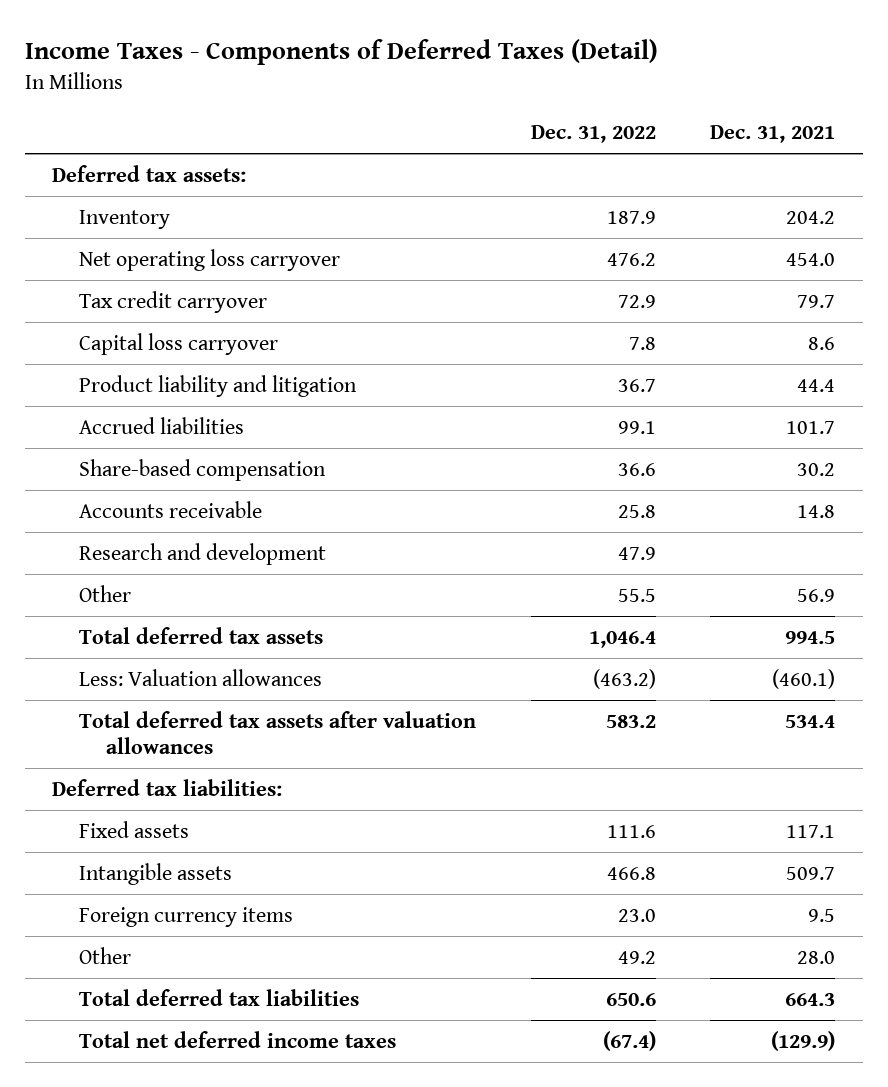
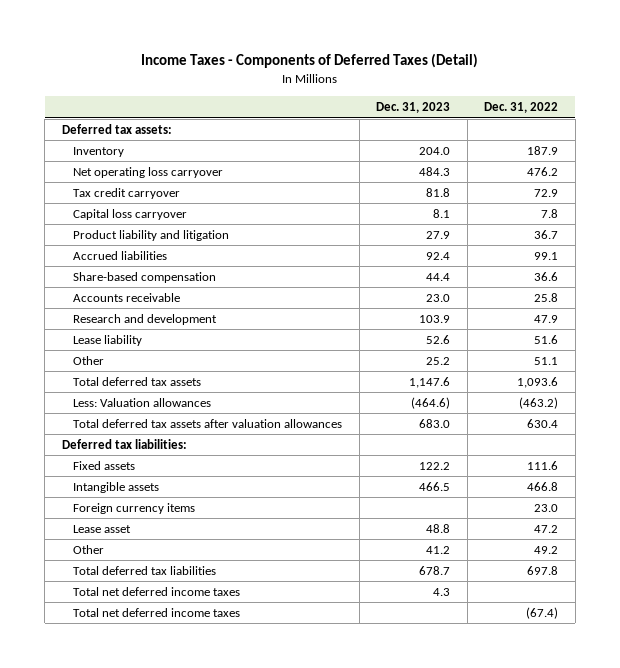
[710,124,836,143] Dec. 31, 2021 -> none
none -> [376,102,451,114] Dec. 31, 2023
none -> [73,334,143,346] Lease liability
[617,588,656,602] 55.5 -> [534,356,559,365] 51.1
[588,630,656,648] 1,046.4 -> [517,376,559,388] 1,093.6
[605,714,656,728] 583.2 -> [527,418,559,428] 630.4
none -> [73,524,132,533] Lease asset
[605,992,656,1006] 650.6 -> [527,565,559,575] 697.8
none -> [73,586,241,596] Total net deferred income taxes

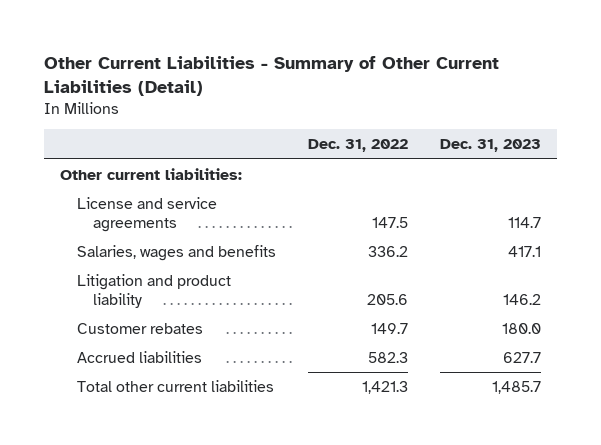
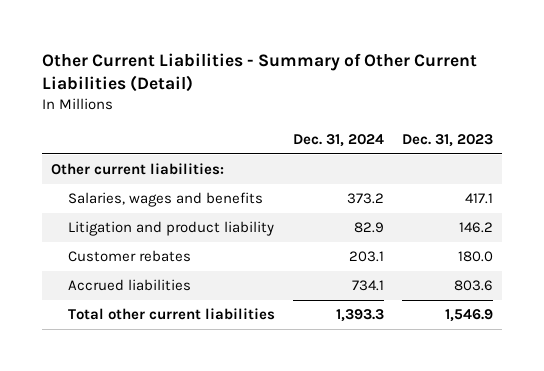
[307,139,408,153] Dec. 31, 2022 -> none
none -> [293,134,385,148] Dec. 31, 2024
[76,197,217,232] License and service agreements -> none
[502,352,541,364] 627.7 -> [453,280,493,292] 803.6
[491,381,541,395] 1,485.7 -> [444,309,493,323] 1,546.9

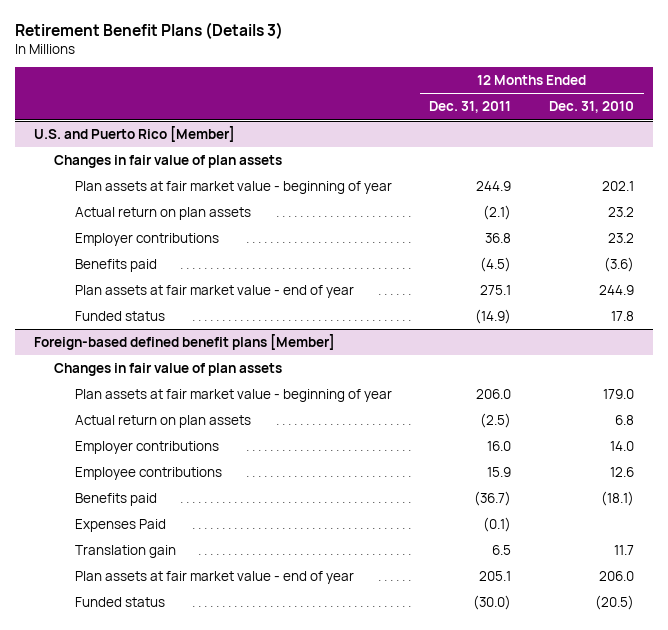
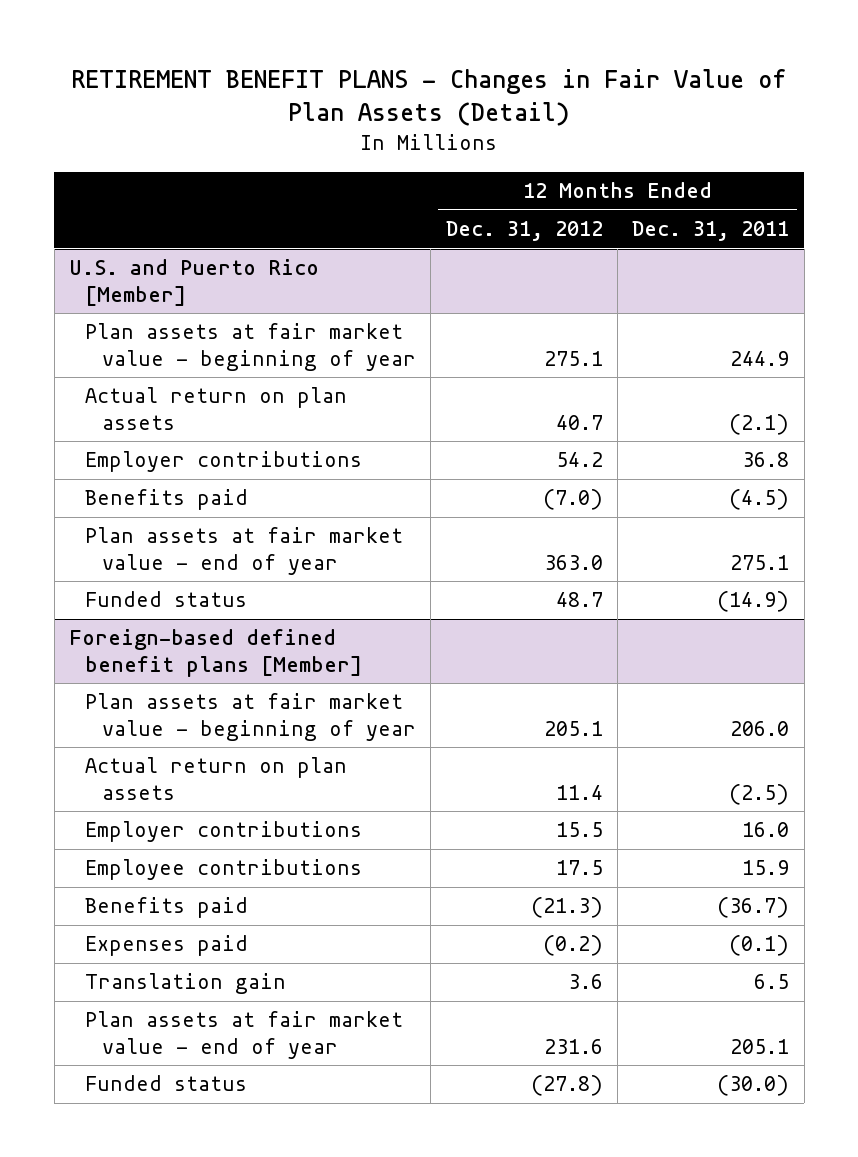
[15,22,284,40] Retirement Benefit Plans (Details 3) -> [71,68,787,127] RETIREMENT BENEFIT PLANS - Changes in Fair Value of Plan Assets (Detail)
[549,101,635,114] Dec. 31, 2010 -> none
none -> [445,221,603,242] Dec. 31, 2012
[54,154,283,168] Changes in fair value of plan assets -> none
[54,362,283,376] Changes in fair value of plan assets -> none
[74,518,166,532] Expenses Paid -> [85,935,249,957] Expenses paid

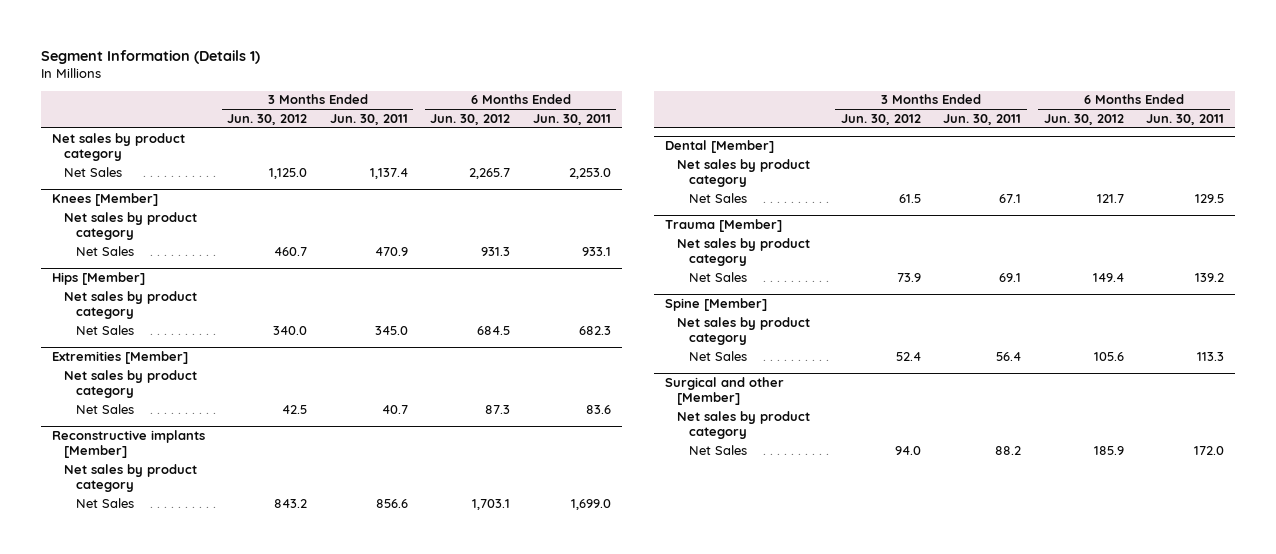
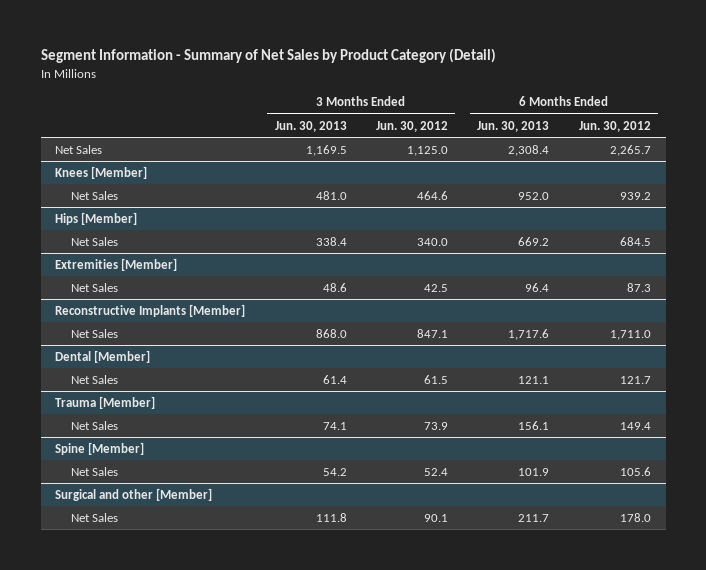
[40,49,260,64] Segment Information (Details 1) -> [40,48,496,64] Segment Information - Summary of Net Sales by Product Category (Detail)
[329,114,408,126] Jun. 30, 2011 -> none
[532,114,611,126] Jun. 30, 2011 -> none
none -> [274,120,347,132] Jun. 30, 2013
none -> [477,120,550,132] Jun. 30, 2013
[51,132,185,161] Net sales by product category -> none
[63,211,197,240] Net sales by product category -> none
[274,246,308,256] 460.7 -> [417,190,449,200] 464.6
[481,246,511,256] 931.3 -> [619,191,651,200] 939.2
[63,290,197,319] Net sales by product category -> none
[63,369,197,398] Net sales by product category -> none
[63,463,197,492] Net sales by product category -> none
[51,430,205,459] Reconstructive implants [Member] -> [55,303,246,317] Reconstructive Implants [Member]
[274,498,308,508] 843.2 -> [417,328,449,338] 847.1
[472,498,511,510] 1,703.1 -> [609,329,651,340] 1,711.0
[677,158,811,187] Net sales by product category -> none
[677,237,811,266] Net sales by product category -> none
[677,316,811,345] Net sales by product category -> none
[677,410,811,439] Net sales by product category -> none
[894,445,921,455] 94.0 -> [424,513,449,522] 90.1
[1093,445,1124,455] 185.9 -> [619,512,651,522] 178.0

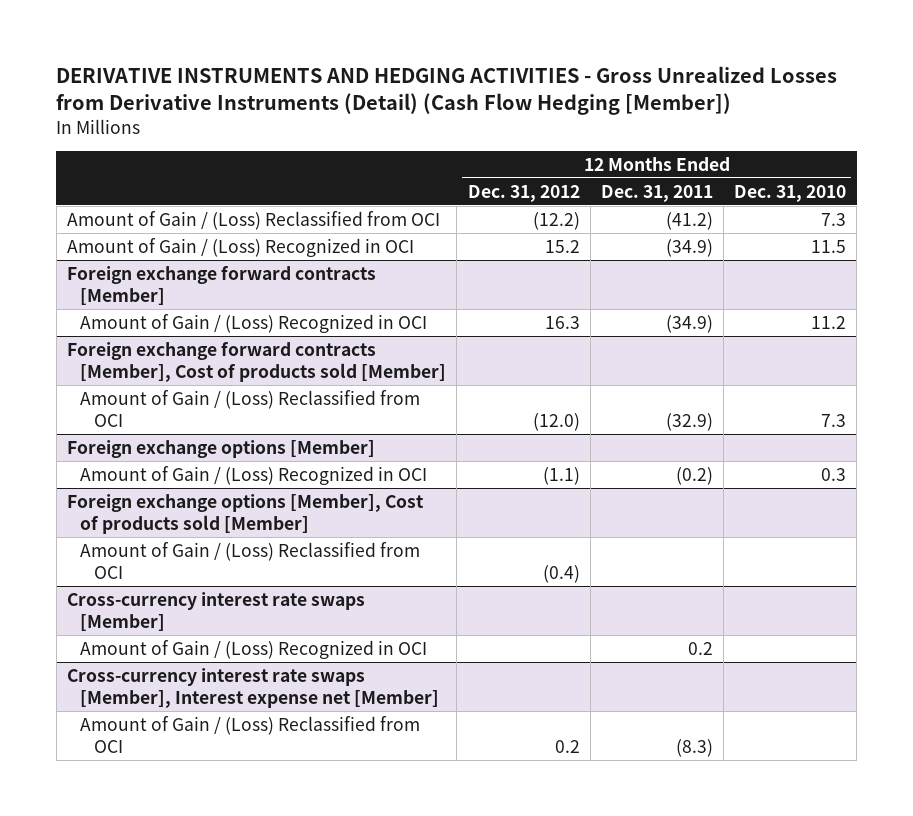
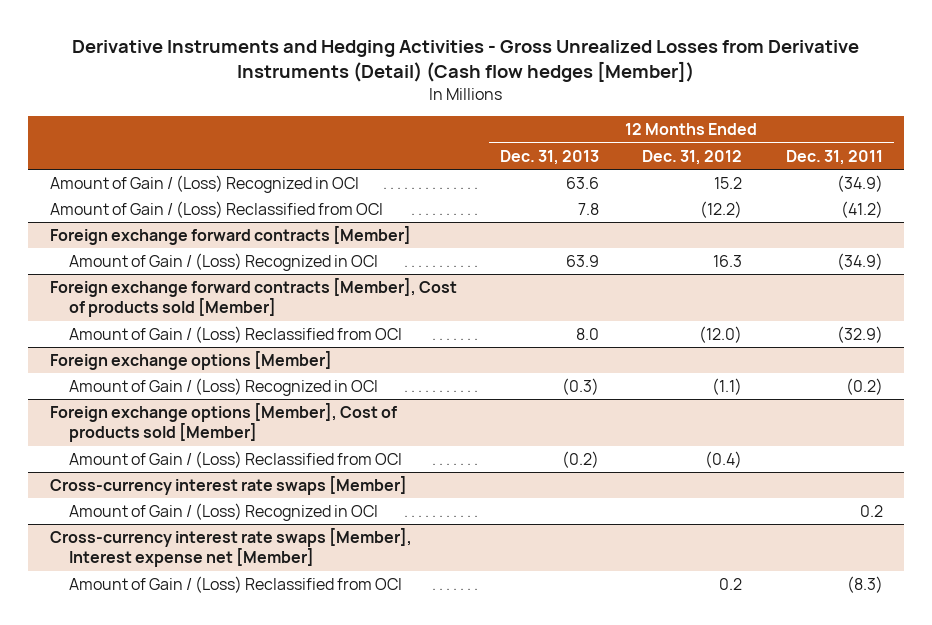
[56,66,838,116] DERIVATIVE INSTRUMENTS AND HEDGING ACTIVITIES - Gross Unrealized Losses from Derivative Instruments (Detail) (Cash Flow Hedging [Member]) -> [72,40,860,83] Derivative Instruments and Hedging Activities - Gross Unrealized Losses from Derivative Instruments (Detail) (Cash flow hedges [Member])
[734,184,847,202] Dec. 31, 2010 -> none
none -> [499,149,599,165] Dec. 31, 2013
[66,210,440,230] Amount of Gain / (Loss) Reclassified from OCI -> [49,201,383,219] Amount of Gain / (Loss) Reclassified from OCI

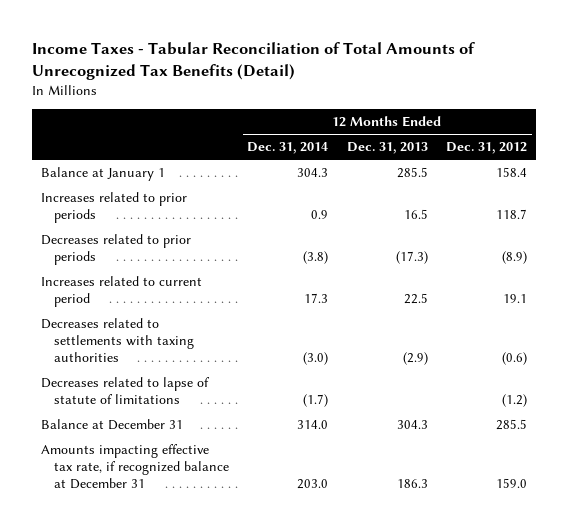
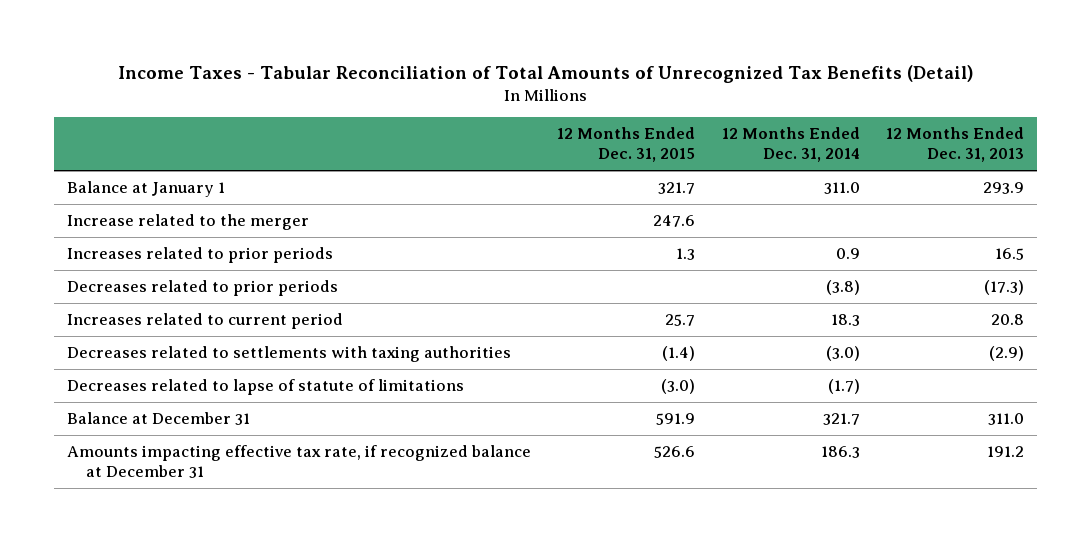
[446,142,528,155] Dec. 31, 2012 -> none
none -> [557,127,696,163] 12 Months Ended Dec. 31, 2015
[297,168,329,178] 304.3 -> [823,181,860,194] 311.0
[396,167,428,179] 285.5 -> [983,181,1025,194] 293.9
none -> [66,213,309,230] Increase related to the merger
[304,292,329,303] 17.3 -> [830,313,860,326] 18.3
[403,292,428,304] 22.5 -> [991,313,1025,325] 20.8
[297,420,329,430] 314.0 -> [822,412,860,425] 321.7
[396,420,428,430] 304.3 -> [988,412,1025,425] 311.0
[297,478,329,489] 203.0 -> [820,445,860,458] 186.3
[396,478,428,488] 186.3 -> [987,445,1025,457] 191.2

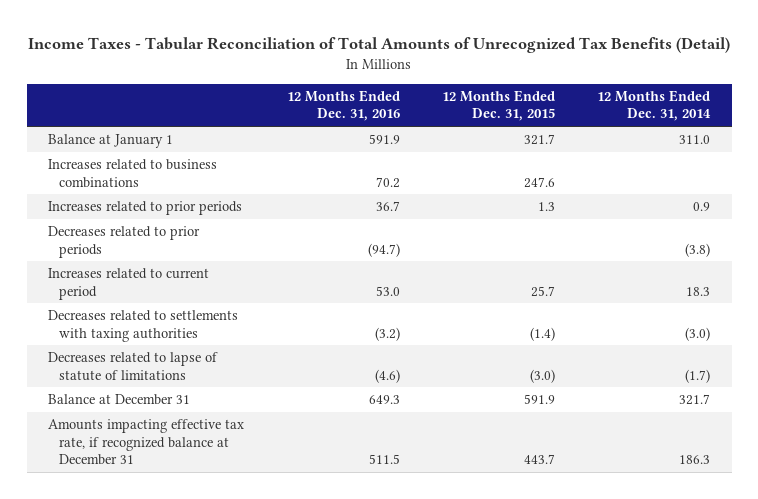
[886,127,1025,163] 12 Months Ended Dec. 31, 2013 -> none
none -> [286,89,400,122] 12 Months Ended Dec. 31, 2016
[66,213,309,230] Increase related to the merger -> [48,159,218,188] Increases related to business combinations
[654,445,696,458] 526.6 -> [523,453,555,464] 443.7

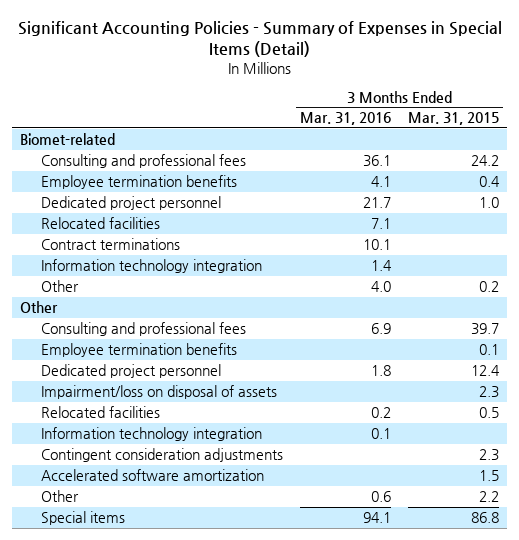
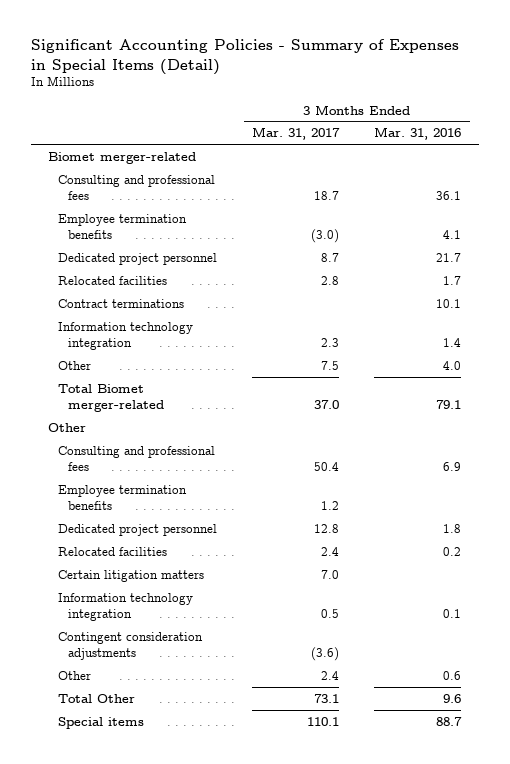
[407,112,499,126] Mar. 31, 2015 -> none
none -> [252,127,341,141] Mar. 31, 2017
[20,133,116,146] Biomet-related -> [48,151,197,164] Biomet merger-related
[371,218,392,230] 7.1 -> [443,275,462,285] 1.7
none -> [58,383,165,412] Total Biomet merger-related
[41,385,278,400] Impairment/loss on disposal of assets -> none
none -> [58,569,205,582] Certain litigation matters
[41,469,265,482] Accelerated software amortization -> none
none -> [58,693,136,703] Total Other
[363,512,392,524] 94.1 -> [436,716,463,726] 88.7

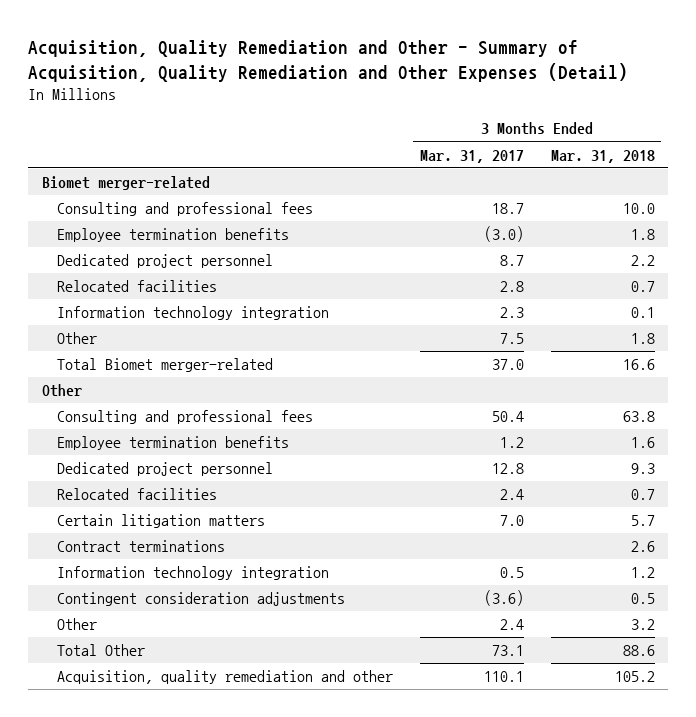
[30,39,459,75] Significant Accounting Policies - Summary of Expenses in Special Items (Detail) -> [28,40,629,82] Acquisition, Quality Remediation and Other - Summary of Acquisition, Quality Remediation and Other Expenses (Detail)
[374,127,462,141] Mar. 31, 2016 -> none
none -> [550,149,655,163] Mar. 31, 2018
[58,298,185,308] Contract terminations -> [57,540,226,553] Contract terminations
[58,716,145,729] Special items -> [57,670,394,685] Acquisition, quality remediation and other

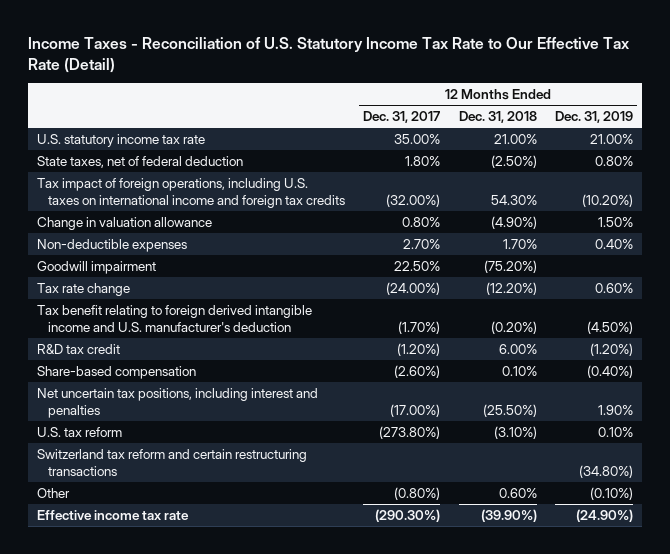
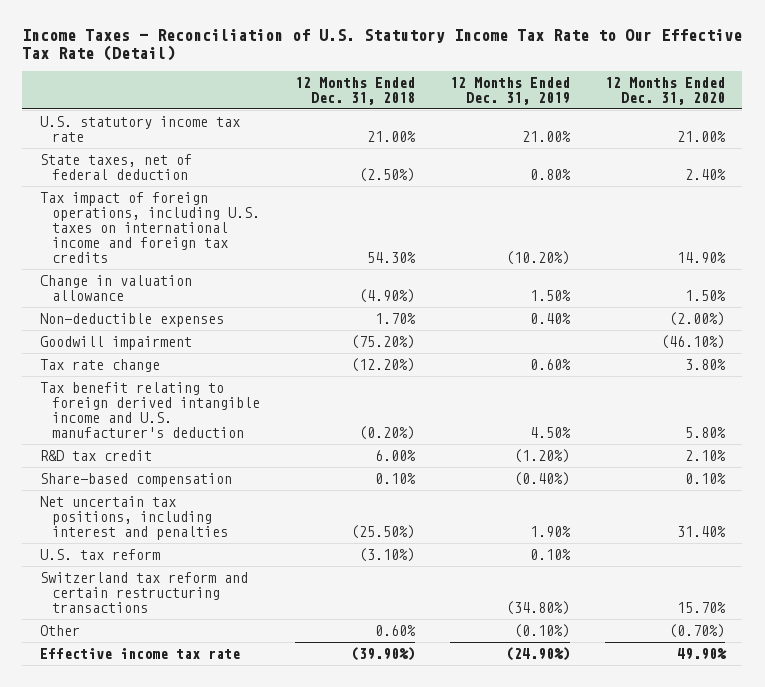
[363,111,441,124] Dec. 31, 2017 -> none
none -> [604,76,725,105] 12 Months Ended Dec. 31, 2020
[586,320,633,334] (4.50%) -> [529,426,571,438] 4.50%

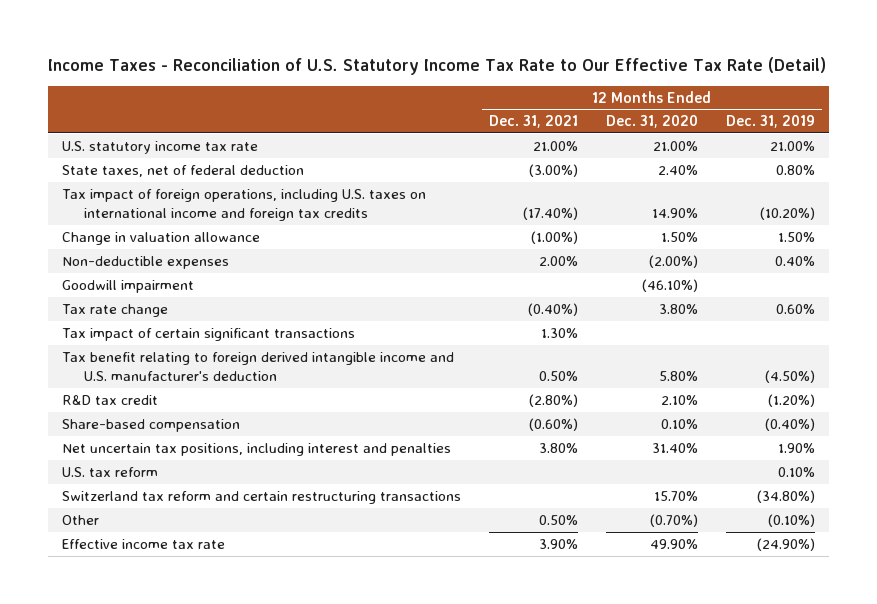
[295,76,416,105] 12 Months Ended Dec. 31, 2018 -> none
none -> [488,115,578,129] Dec. 31, 2021
none -> [61,327,355,341] Tax impact of certain significant transactions
[529,426,571,438] 4.50% -> [764,369,815,383] (4.50%)

